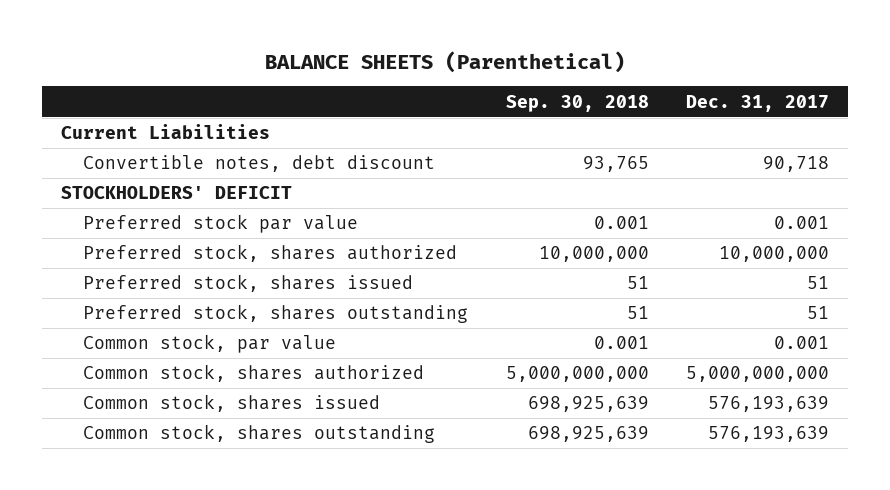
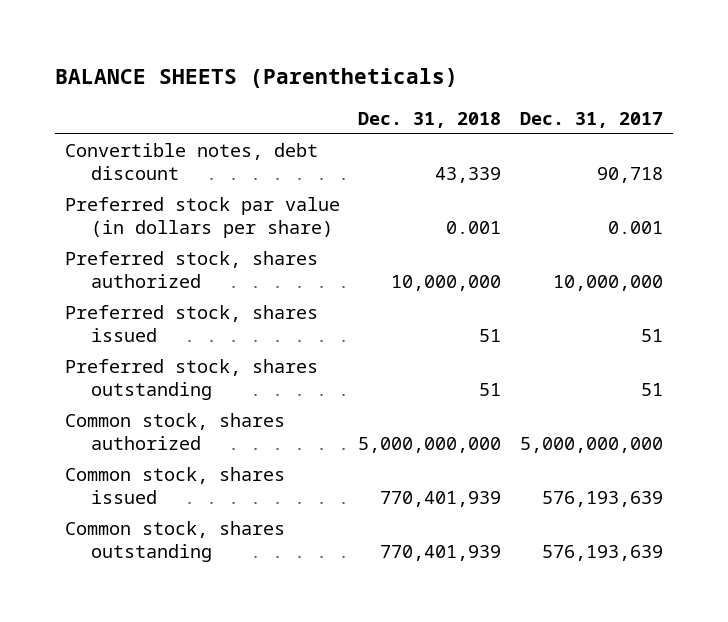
[265,50,626,73] BALANCE SHEETS (Parenthetical) -> [55,67,459,88] BALANCE SHEETS (Parentheticals)
[505,94,649,112] Sep. 30, 2018 -> none
none -> [358,111,502,128] Dec. 31, 2018
[60,124,270,140] Current Liabilities -> none
[60,186,292,200] STOCKHOLDERS' DEFICIT -> none
[83,214,359,234] Preferred stock par value -> [64,197,340,238] Preferred stock par value (in dollars per share)
[83,334,337,354] Common stock, par value -> none

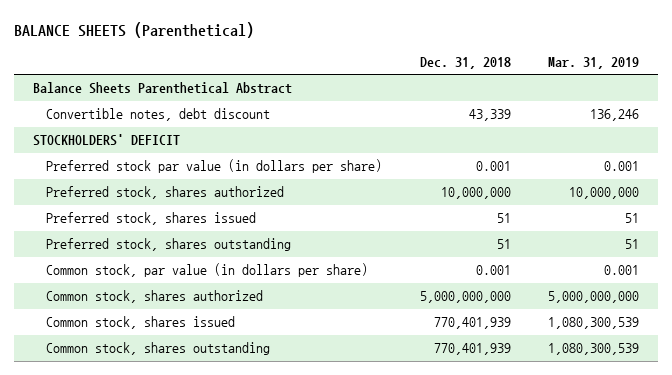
[55,67,459,88] BALANCE SHEETS (Parentheticals) -> [14,22,255,39] BALANCE SHEETS (Parenthetical)
[520,111,664,128] Dec. 31, 2017 -> none
none -> [548,56,640,69] Mar. 31, 2019
none -> [33,82,293,95] Balance Sheets Parenthetical Abstract
none -> [33,134,181,147] STOCKHOLDERS' DEFICIT
none -> [45,263,368,278] Common stock, par value (in dollars per share)

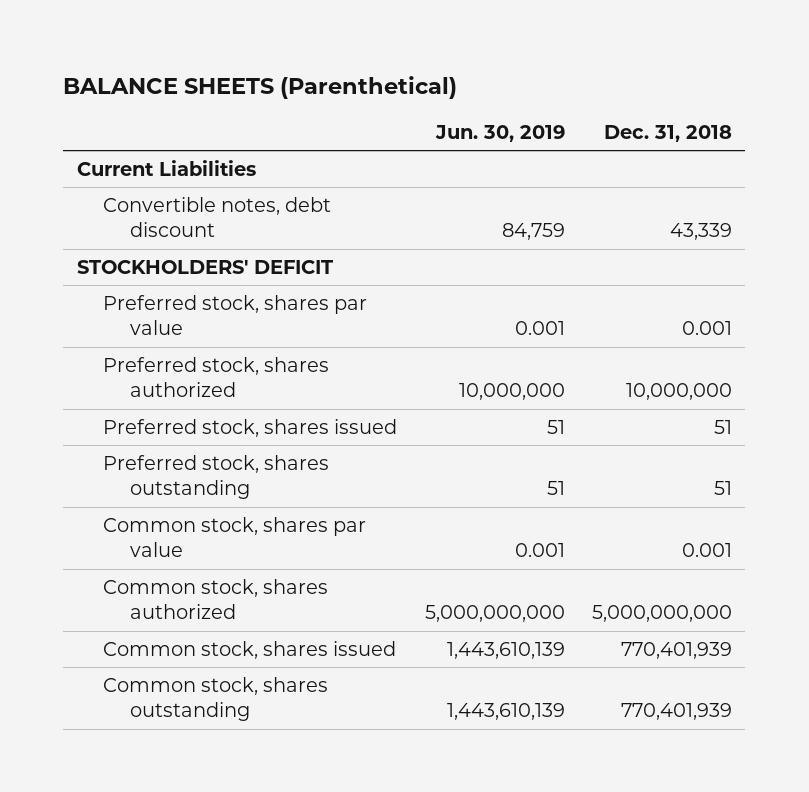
[548,56,640,69] Mar. 31, 2019 -> none
none -> [434,124,565,142] Jun. 30, 2019
[33,82,293,95] Balance Sheets Parenthetical Abstract -> none
none -> [76,160,256,177] Current Liabilities
[45,159,382,174] Preferred stock par value (in dollars per share) -> [103,295,368,336] Preferred stock, shares par value
[45,263,368,278] Common stock, par value (in dollars per share) -> [103,517,367,558] Common stock, shares par value

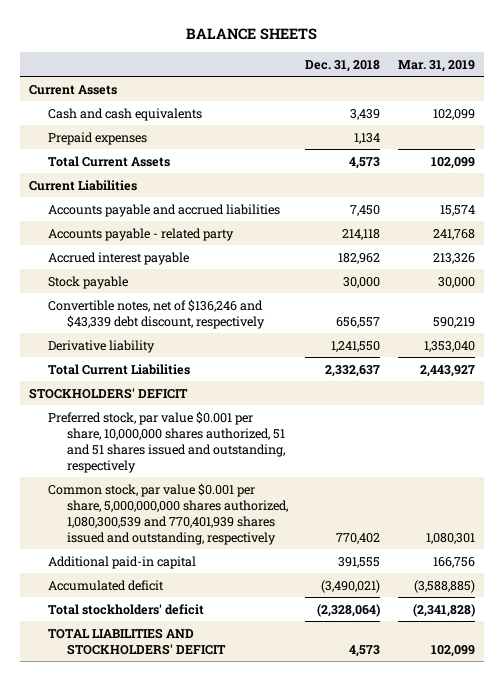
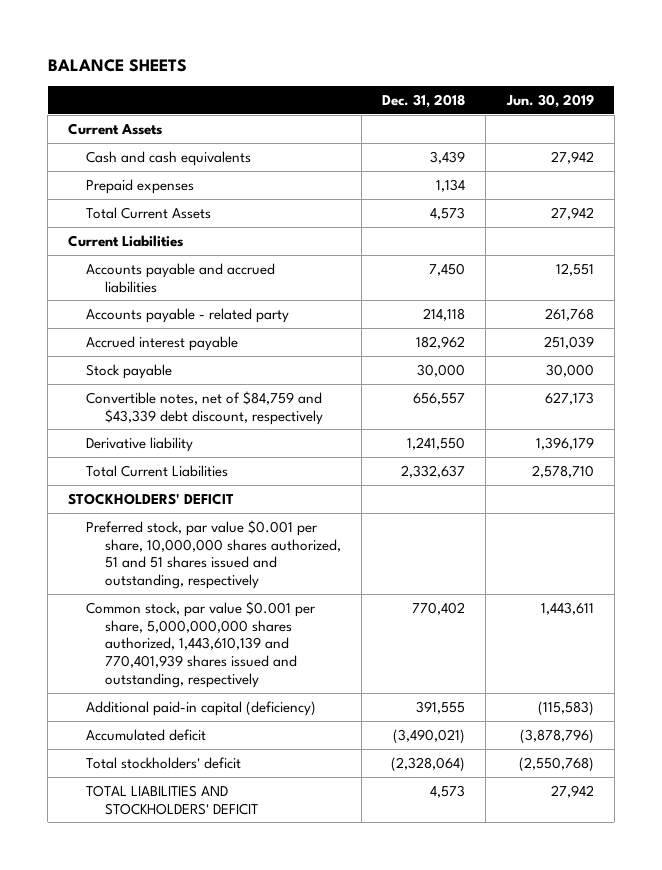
[397,59,475,72] Mar. 31, 2019 -> none
none -> [505,93,594,108] Jun. 30, 2019
[47,298,265,329] Convertible notes, net of $136,246 and $43,339 debt discount, respectively -> [86,390,323,425] Convertible notes, net of $84,759 and $43,339 debt discount, respectively
[47,482,288,545] Common stock, par value $0.001 per share, 5,000,000,000 shares authorized, 1,080,300,539 and 770,401,939 shares issued and outstanding, respectively -> [86,600,317,688] Common stock, par value $0.001 per share, 5,000,000,000 shares authorized, 1,443,610,139 and 770,401,939 shares issued and outstanding, respectively
[47,555,196,569] Additional paid-in capital -> [86,700,317,716] Additional paid-in capital (deficiency)

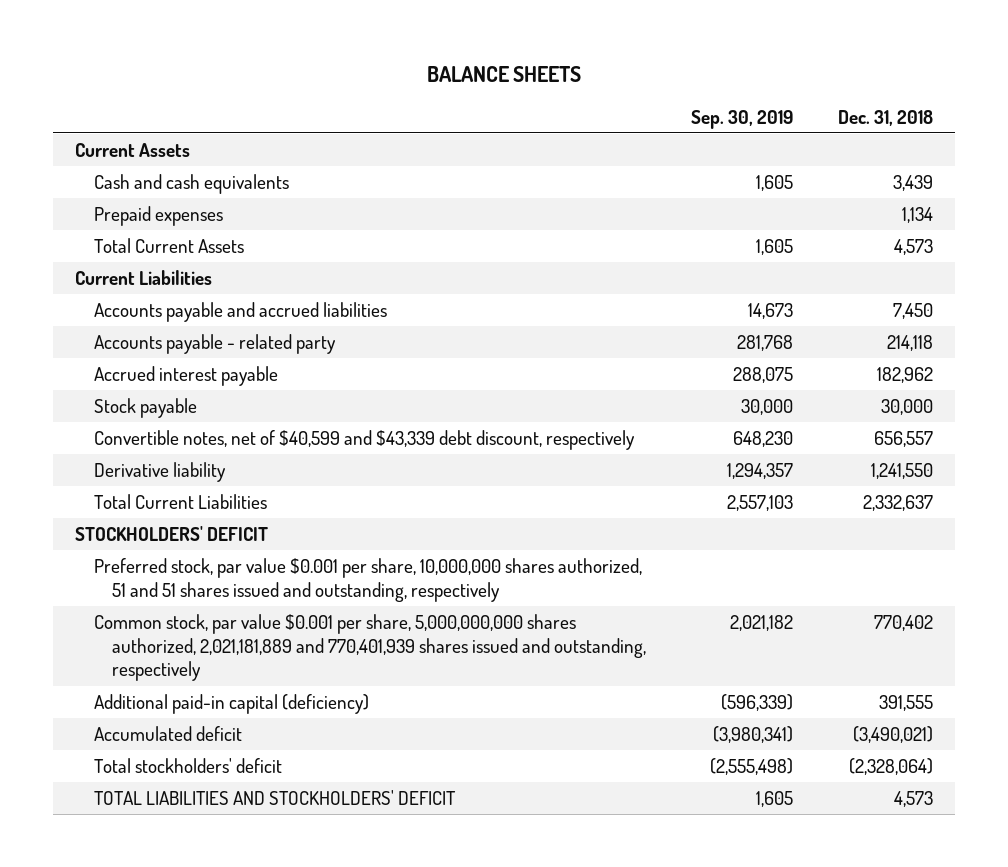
[505,93,594,108] Jun. 30, 2019 -> none
none -> [690,109,793,129] Sep. 30, 2019
[86,390,323,425] Convertible notes, net of $84,759 and $43,339 debt discount, respectively -> [93,429,635,450] Convertible notes, net of $40,599 and $43,339 debt discount, respectively
[86,600,317,688] Common stock, par value $0.001 per share, 5,000,000,000 shares authorized, 1,443,610,139 and 770,401,939 shares issued and outstanding, respectively -> [93,613,647,682] Common stock, par value $0.001 per share, 5,000,000,000 shares authorized, 2,021,181,889 and 770,401,939 shares issued and outstanding, respectively

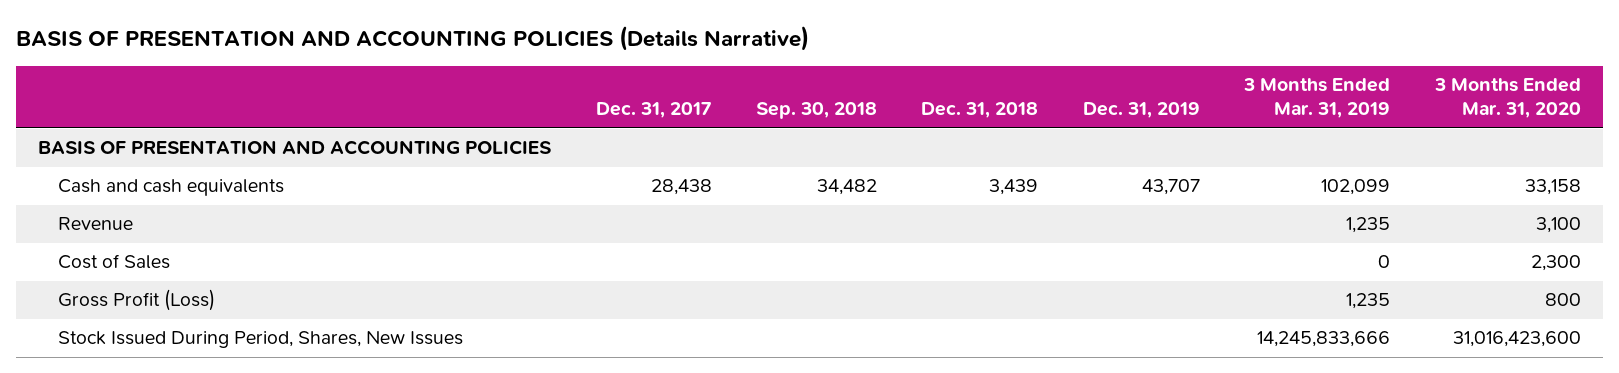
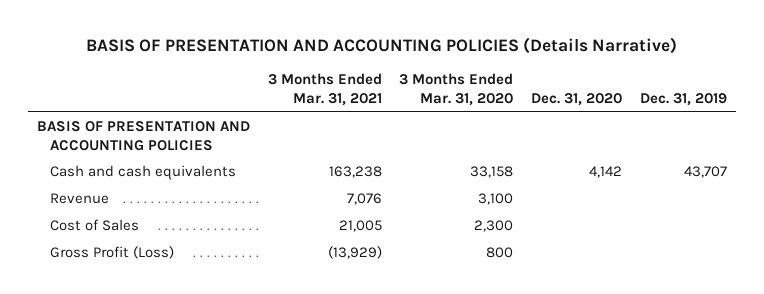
[595,102,712,119] Dec. 31, 2017 -> none
[755,102,877,120] Sep. 30, 2018 -> none
[921,102,1039,119] Dec. 31, 2018 -> none
[1243,78,1391,119] 3 Months Ended Mar. 31, 2019 -> none
none -> [267,73,382,106] 3 Months Ended Mar. 31, 2021
none -> [531,92,623,106] Dec. 31, 2020
[57,331,463,349] Stock Issued During Period, Shares, New Issues -> none

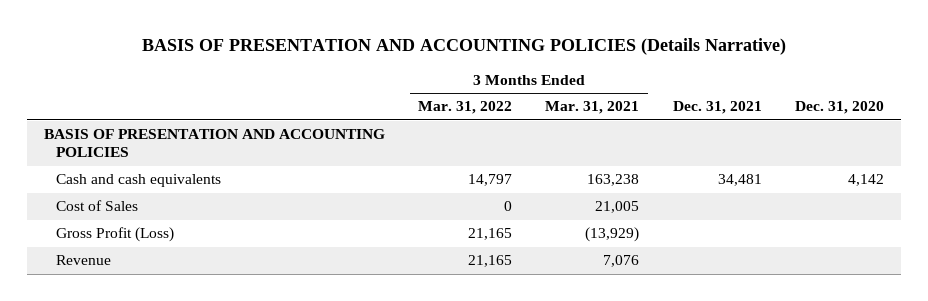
[399,73,514,106] 3 Months Ended Mar. 31, 2020 -> none
[640,92,728,106] Dec. 31, 2019 -> none
none -> [418,101,513,115] Mar. 31, 2022
none -> [672,101,762,115] Dec. 31, 2021
[49,193,109,205] Revenue -> [55,255,111,266] Revenue

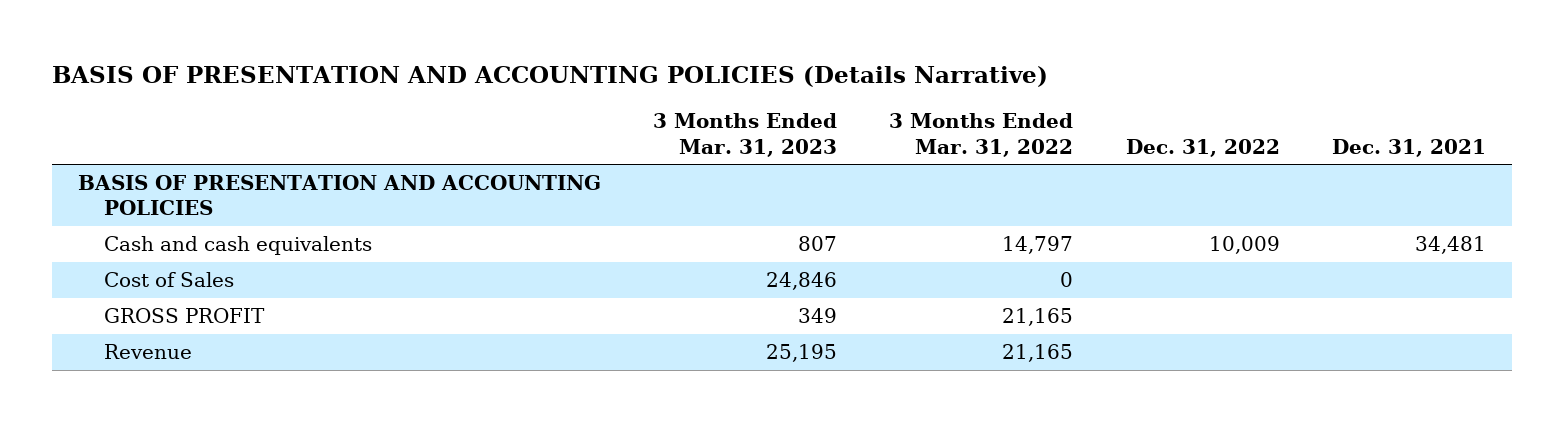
[545,101,640,115] Mar. 31, 2021 -> none
[795,101,885,115] Dec. 31, 2020 -> none
none -> [653,113,838,157] 3 Months Ended Mar. 31, 2023
none -> [1125,138,1280,157] Dec. 31, 2022
[55,227,174,243] Gross Profit (Loss) -> [104,308,266,324] GROSS PROFIT

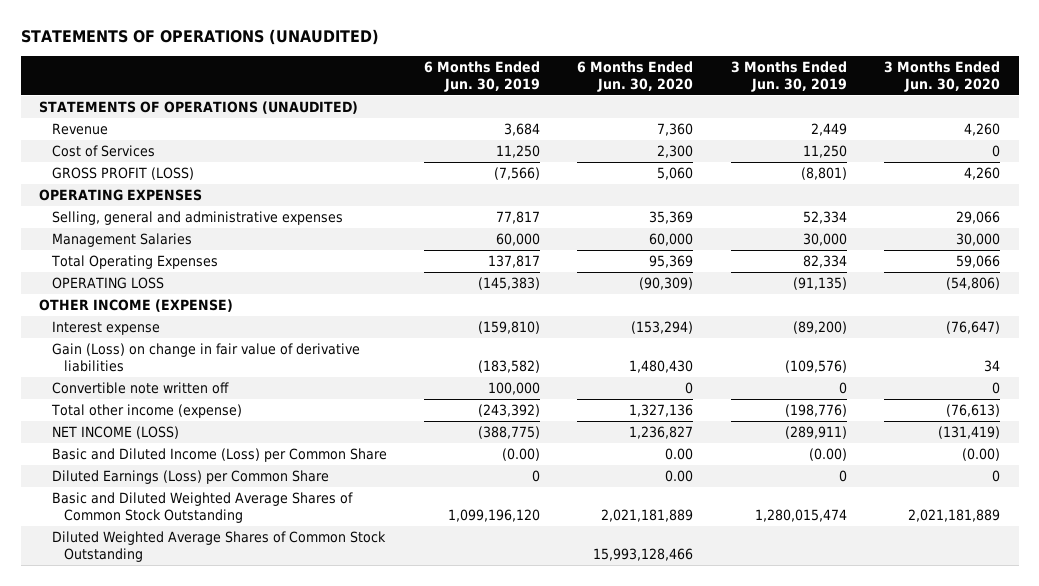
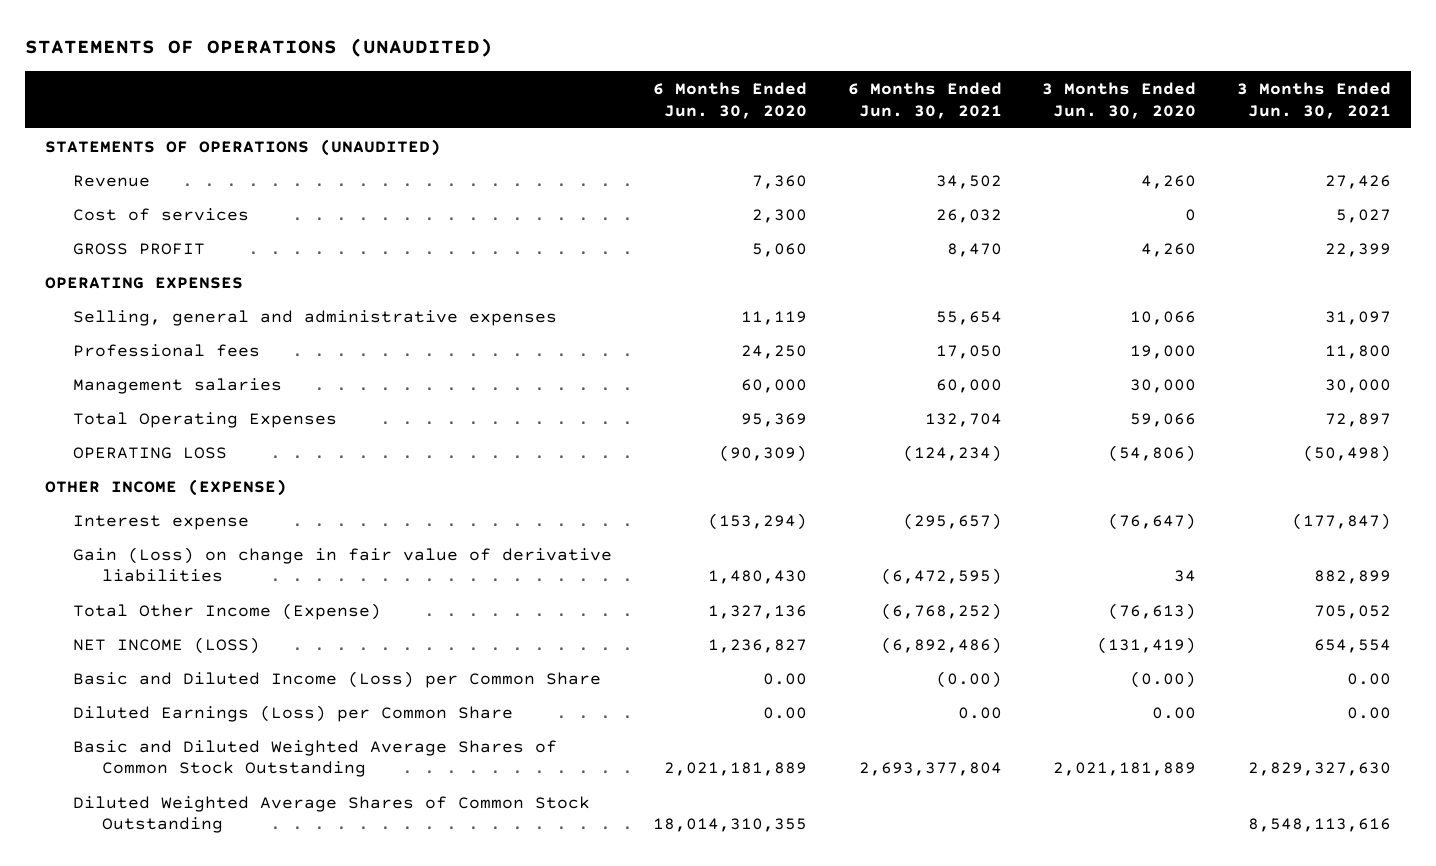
[424,60,541,93] 6 Months Ended Jun. 30, 2019 -> none
[730,60,847,93] 3 Months Ended Jun. 30, 2019 -> none
none -> [847,81,1002,119] 6 Months Ended Jun. 30, 2021
none -> [1236,81,1391,119] 3 Months Ended Jun. 30, 2021
[51,144,155,157] Cost of Services -> [73,207,250,221] Cost of services
[51,166,194,180] GROSS PROFIT (LOSS) -> [73,242,206,255] GROSS PROFIT
[649,210,694,224] 35,369 -> [740,310,807,325] 11,119
[956,210,1001,224] 29,066 -> [1130,310,1197,325] 10,066
none -> [73,343,261,357] Professional fees
[51,232,192,247] Management Salaries -> [73,377,283,394] Management salaries
[51,381,229,394] Convertible note written off -> none
[50,403,242,418] Total other income (expense) -> [73,602,382,620] Total Other Income (Expense)
[992,469,1001,482] 0 -> [1152,706,1197,719] 0.00
[593,548,694,562] 15,993,128,466 -> [652,818,807,833] 18,014,310,355

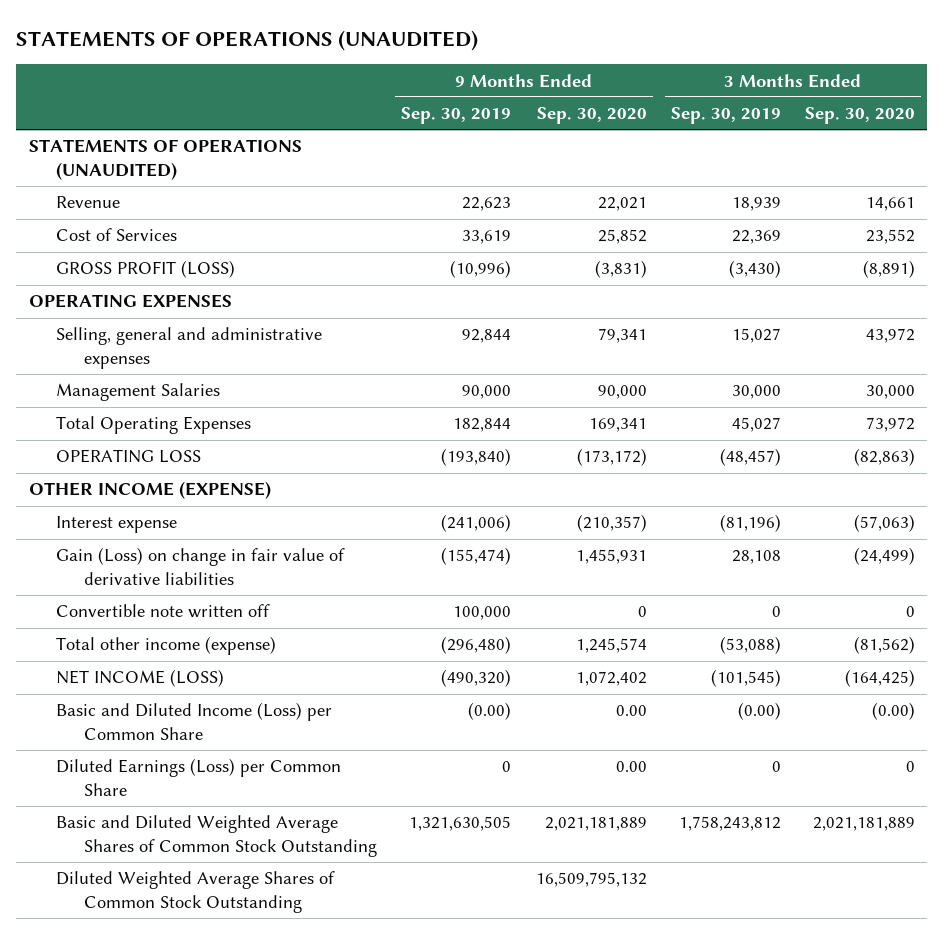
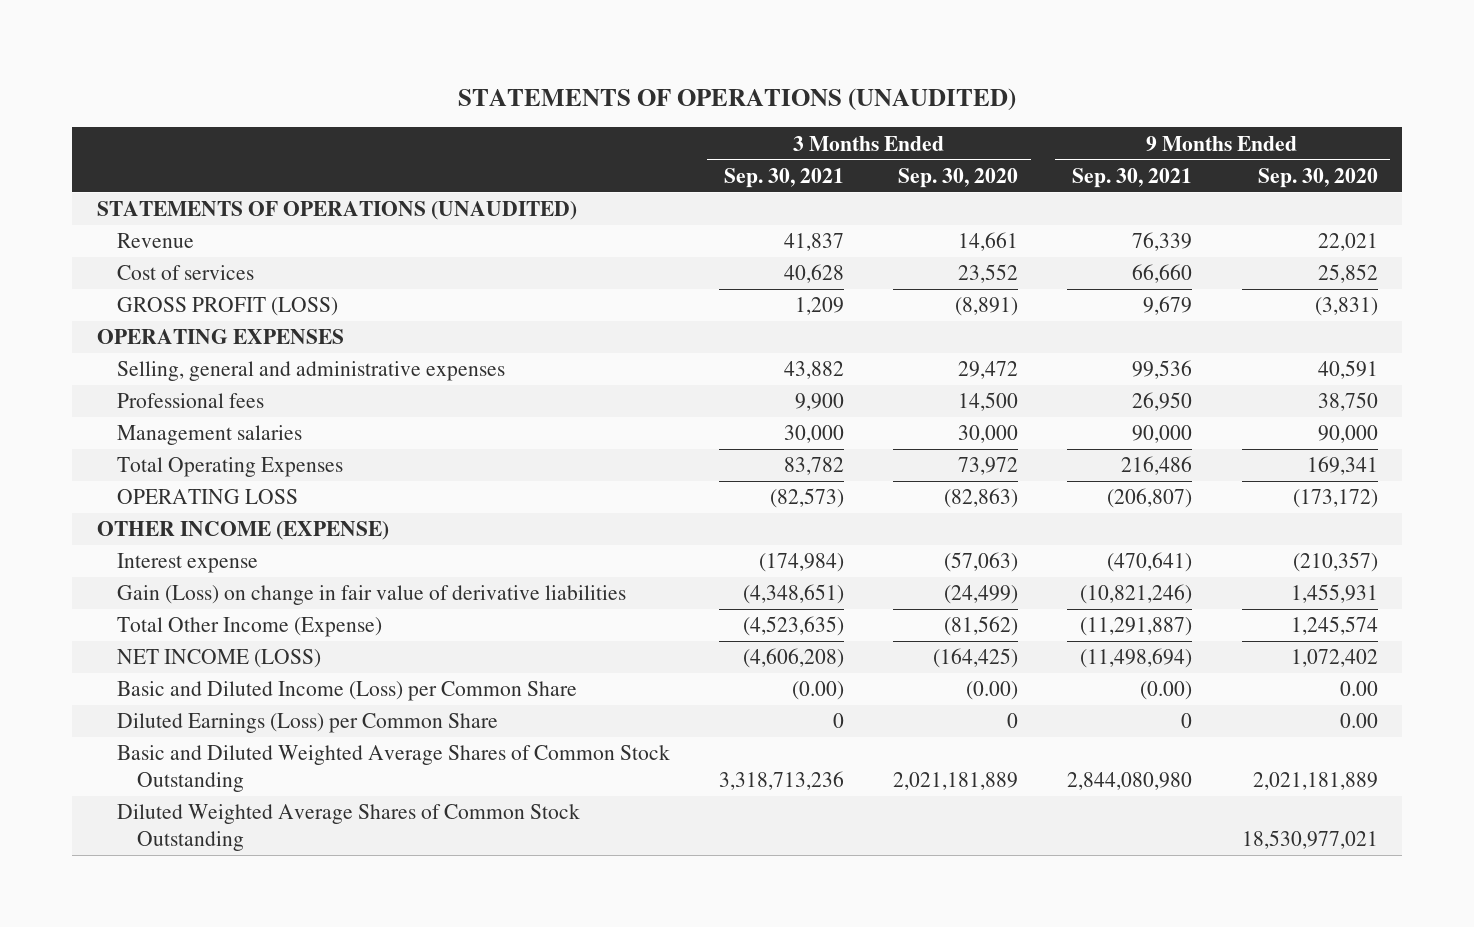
[401,107,512,125] Sep. 30, 2019 -> none
[670,107,781,125] Sep. 30, 2019 -> none
none -> [724,167,845,188] Sep. 30, 2021
none -> [1072,167,1193,188] Sep. 30, 2021
[56,228,178,242] Cost of Services -> [116,265,254,281] Cost of services
[597,328,647,344] 79,341 -> [1317,360,1378,380] 40,591
[866,328,916,344] 43,972 -> [958,361,1019,380] 29,472
none -> [116,393,264,409] Professional fees
[56,383,221,402] Management Salaries -> [116,425,302,446] Management salaries
[56,604,271,619] Convertible note written off -> none
[56,636,277,656] Total other income (expense) -> [116,617,382,638] Total Other Income (Expense)
[535,872,647,888] 16,509,795,132 -> [1241,830,1378,850] 18,530,977,021

